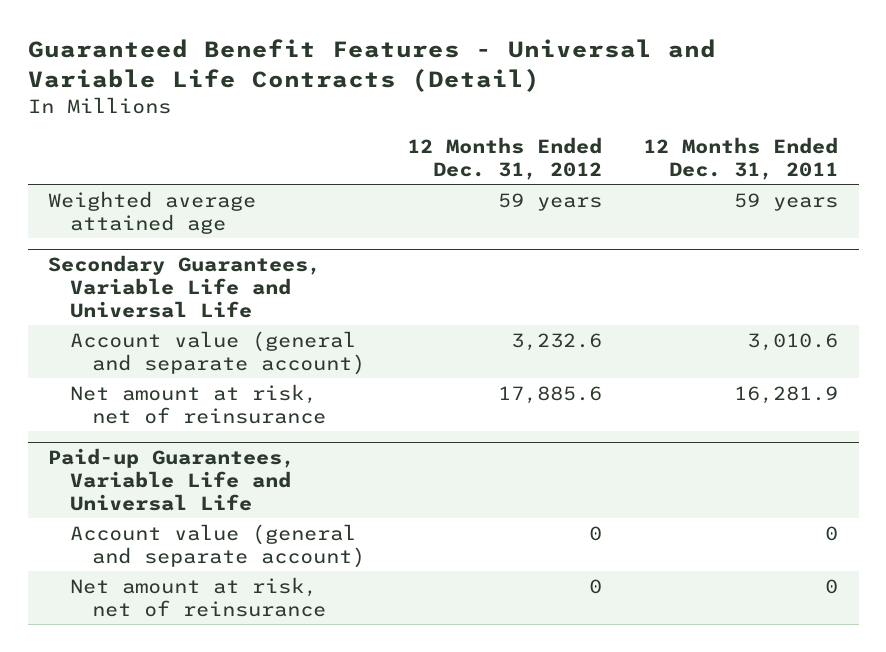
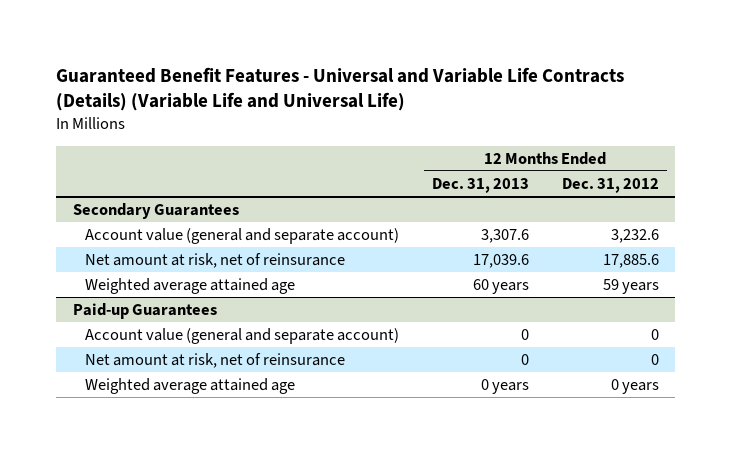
[27,39,716,92] Guaranteed Benefit Features - Universal and Variable Life Contracts (Detail) -> [56,66,625,112] Guaranteed Benefit Features - Universal and Variable Life Contracts (Details) (Variable Life and Universal Life)
[643,137,839,181] 12 Months Ended Dec. 31, 2011 -> none
none -> [431,177,529,193] Dec. 31, 2013
[48,190,257,234] Weighted average attained age -> none
[48,255,322,319] Secondary Guarantees, Variable Life and Universal Life -> none
none -> [72,203,239,220] Secondary Guarantees
[48,448,296,512] Paid-up Guarantees, Variable Life and Universal Life -> none
none -> [85,278,296,295] Weighted average attained age
none -> [72,303,217,320] Paid-up Guarantees
none -> [85,378,296,395] Weighted average attained age

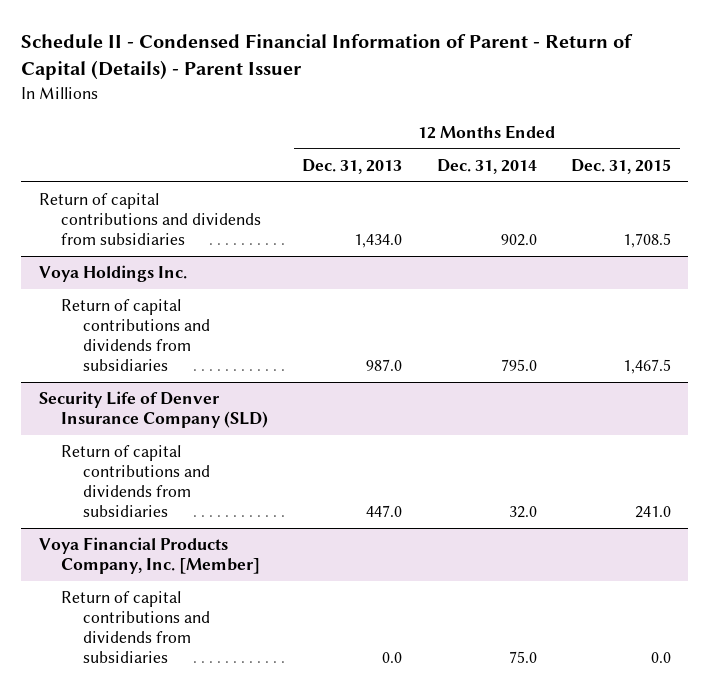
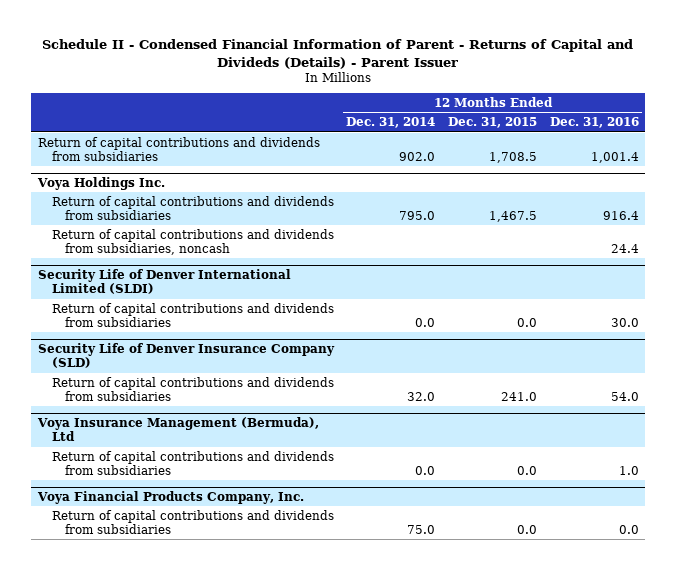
[21,34,634,81] Schedule II - Condensed Financial Information of Parent - Return of Capital (Details) - Parent Issuer -> [42,39,634,69] Schedule II - Condensed Financial Information of Parent - Returns of Capital and Divideds (Details) - Parent Issuer
[302,159,403,175] Dec. 31, 2013 -> none
none -> [549,117,639,129] Dec. 31, 2016
none -> [51,228,334,255] Return of capital contributions and dividends from subsidiaries, noncash
none -> [37,268,291,295] Security Life of Denver International Limited (SLDI)
none -> [51,302,334,327] Return of capital contributions and dividends from subsidiaries
[38,537,261,575] Voya Financial Products Company, Inc. [Member] -> [36,416,319,442] Voya Insurance Management (Bermuda), Ltd
none -> [51,450,334,475] Return of capital contributions and dividends from subsidiaries
none -> [36,490,304,504] Voya Financial Products Company, Inc.

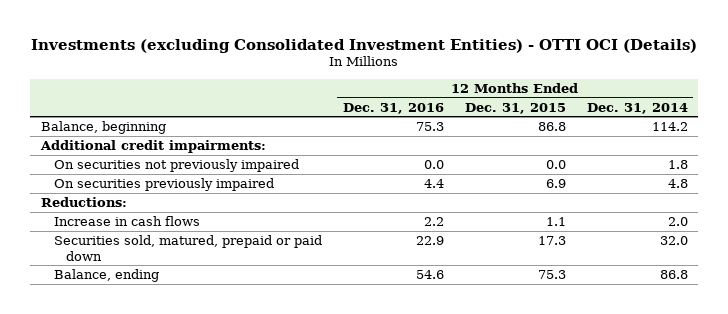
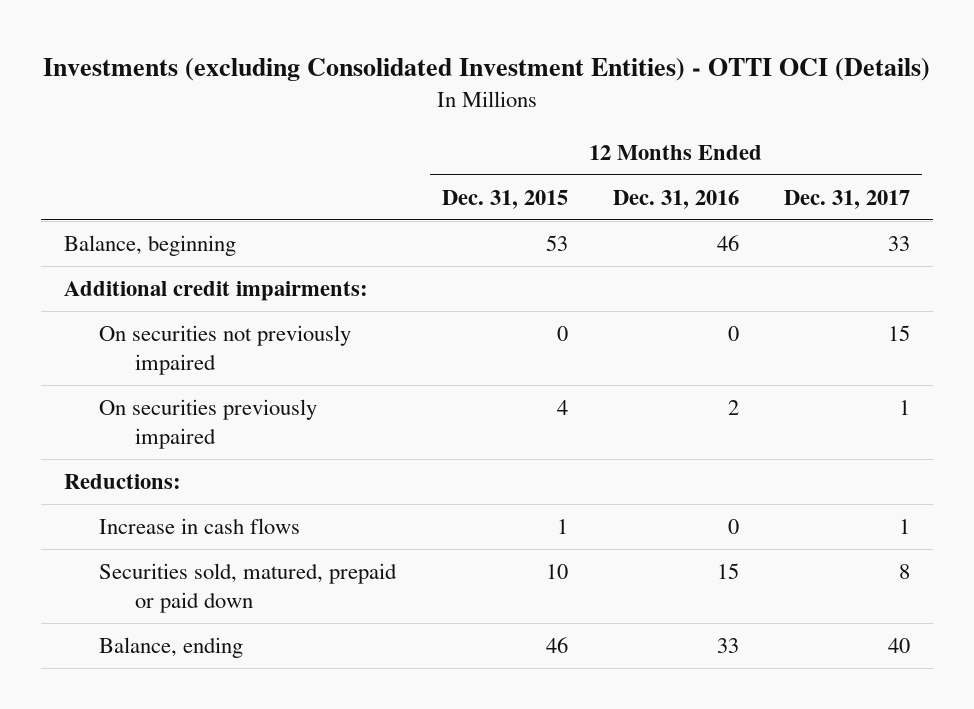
[586,102,688,114] Dec. 31, 2014 -> none
none -> [784,189,911,209] Dec. 31, 2017
[415,121,444,131] 75.3 -> [716,235,739,252] 46
[537,121,566,131] 86.8 -> [545,235,568,252] 53
[423,159,444,169] 0.0 -> [727,326,739,342] 0
[545,159,566,169] 0.0 -> [556,326,568,342] 0
[423,178,444,188] 4.4 -> [727,400,739,416] 2
[545,178,566,188] 6.9 -> [556,400,568,416] 4
[423,216,444,226] 2.2 -> [727,519,739,535] 0
[545,216,566,226] 1.1 -> [556,519,568,535] 1
[415,235,444,245] 22.9 -> [716,563,739,580] 15
[537,235,566,245] 17.3 -> [545,564,568,580] 10
[415,269,444,279] 54.6 -> [716,638,739,654] 33
[537,269,566,279] 75.3 -> [545,637,568,654] 46

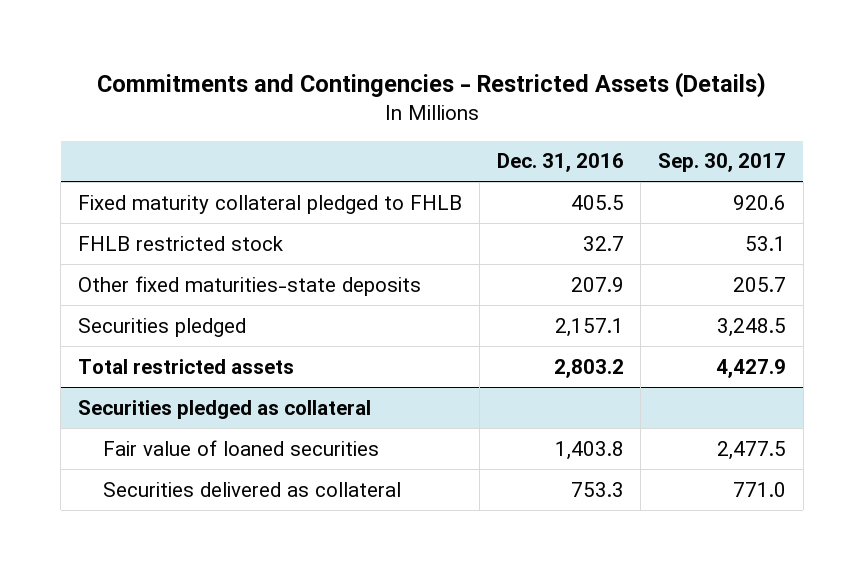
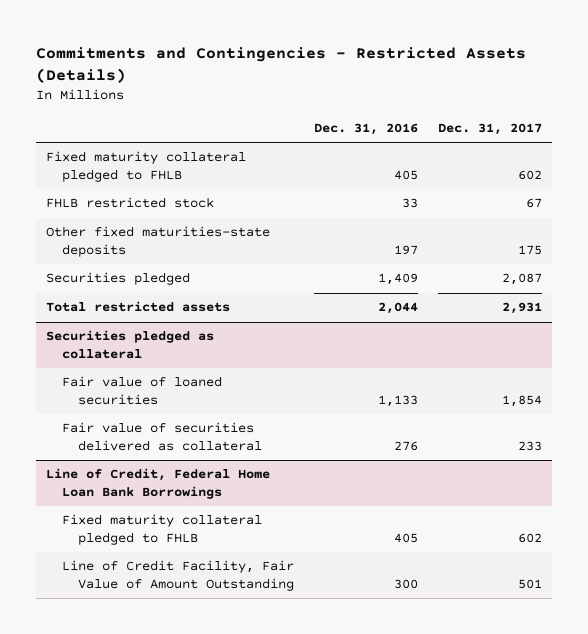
[658,153,787,173] Sep. 30, 2017 -> none
none -> [437,123,542,136] Dec. 31, 2017
[570,194,624,210] 405.5 -> [393,170,418,181] 405
[582,235,624,251] 32.7 -> [401,198,418,209] 33
[570,276,624,292] 207.9 -> [393,245,418,256] 197
[554,317,624,337] 2,157.1 -> [377,273,418,286] 1,409
[553,358,624,378] 2,803.2 -> [377,302,418,315] 2,044
[554,440,624,460] 1,403.8 -> [377,395,418,408] 1,133
[103,481,402,497] Securities delivered as collateral -> [61,422,262,452] Fair value of securities delivered as collateral
[570,481,624,497] 753.3 -> [393,441,418,452] 276
none -> [45,468,270,500] Line of Credit, Federal Home Loan Bank Borrowings
none -> [61,514,262,546] Fixed maturity collateral pledged to FHLB
none -> [61,560,294,592] Line of Credit Facility, Fair Value of Amount Outstanding

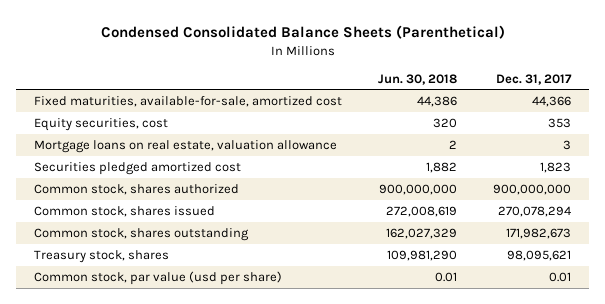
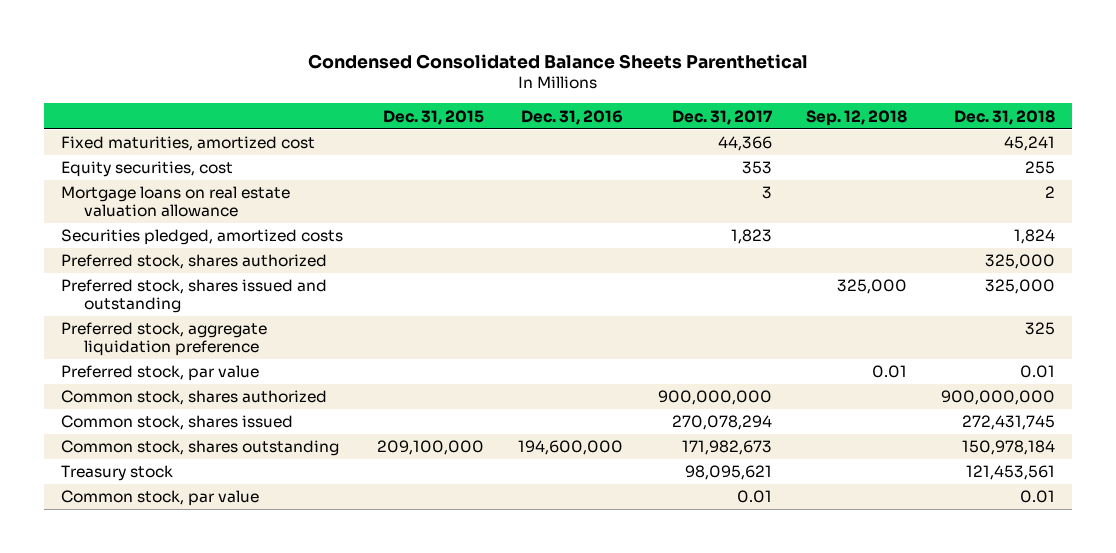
[100,24,505,39] Condensed Consolidated Balance Sheets (Parenthetical) -> [307,53,808,69] Condensed Consolidated Balance Sheets Parenthetical
[378,73,458,85] Jun. 30, 2018 -> none
none -> [383,109,485,125] Dec. 31, 2015
none -> [521,109,624,125] Dec. 31, 2016
none -> [805,109,907,126] Sep. 12, 2018
none -> [953,109,1055,125] Dec. 31, 2018
[34,95,343,107] Fixed maturities, available-for-sale, amortized cost -> [60,136,315,152] Fixed maturities, amortized cost
[34,139,338,153] Mortgage loans on real estate, valuation allowance -> [60,186,290,218] Mortgage loans on real estate valuation allowance
[34,161,242,175] Securities pledged amortized cost -> [60,229,343,246] Securities pledged, amortized costs
none -> [60,254,327,270] Preferred stock, shares authorized
none -> [60,279,327,314] Preferred stock, shares issued and outstanding
none -> [60,322,267,357] Preferred stock, aggregate liquidation preference
none -> [60,365,259,382] Preferred stock, par value
[34,249,170,263] Treasury stock, shares -> [60,465,173,482] Treasury stock
[34,270,283,285] Common stock, par value (usd per share) -> [60,490,259,507] Common stock, par value

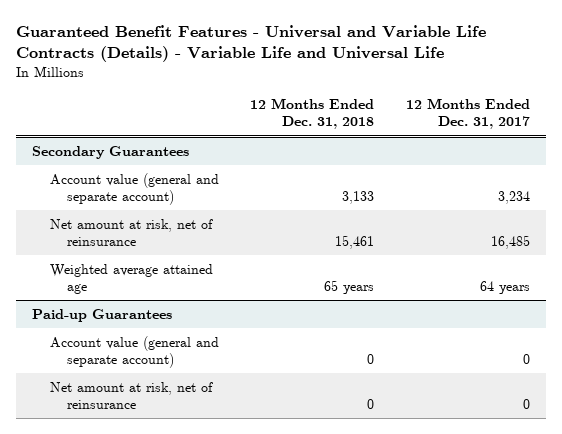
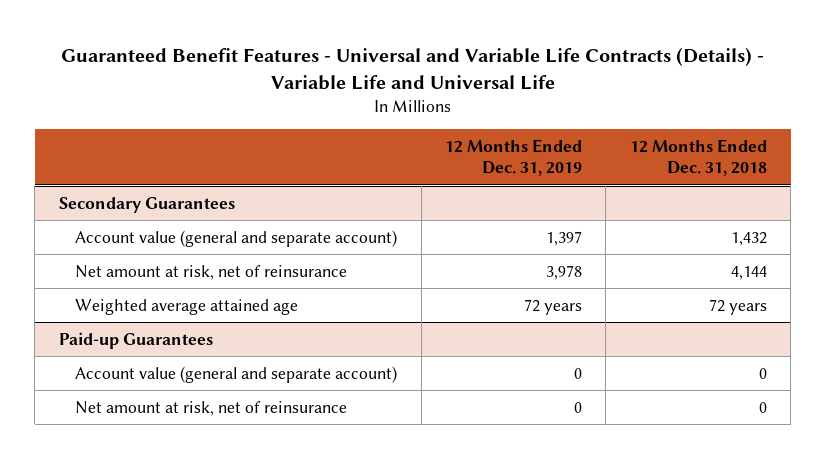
[406,98,531,130] 12 Months Ended Dec. 31, 2017 -> none
none -> [445,138,583,177] 12 Months Ended Dec. 31, 2019
[342,190,375,204] 3,133 -> [730,231,767,246] 1,432
[335,234,375,249] 15,461 -> [730,265,767,280] 4,144
[324,279,375,294] 65 years -> [708,298,767,315] 72 years

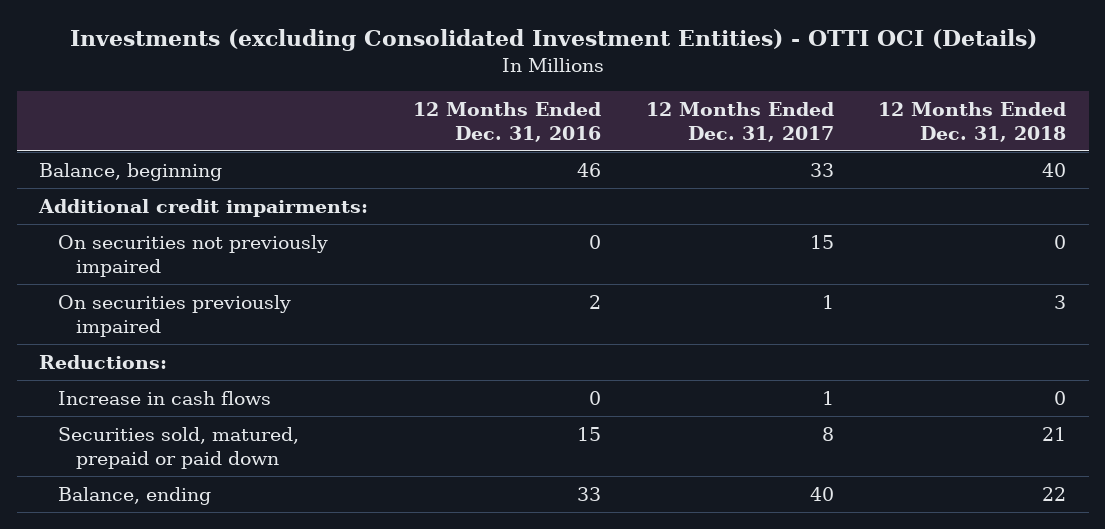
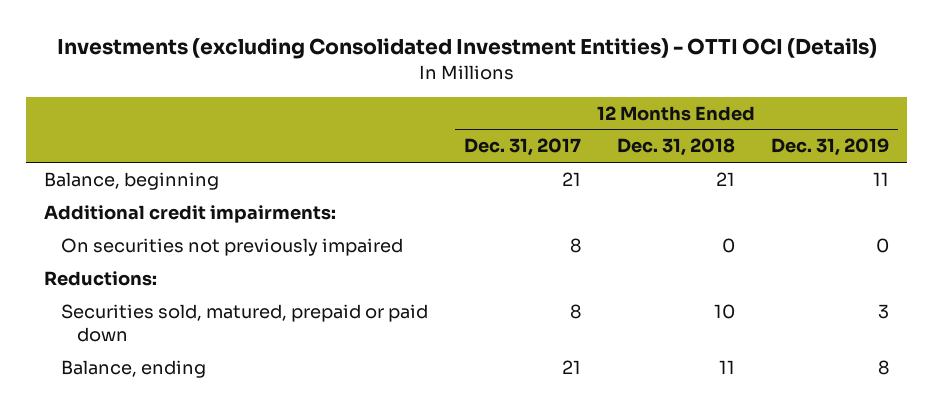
[412,102,601,142] 12 Months Ended Dec. 31, 2016 -> none
none -> [770,138,889,157] Dec. 31, 2019
[809,162,834,177] 33 -> [561,172,581,187] 21
[1042,162,1067,177] 40 -> [715,172,735,187] 21
[57,294,291,337] On securities previously impaired -> none
[809,234,834,249] 15 -> [569,238,581,254] 8
[57,390,271,405] Increase in cash flows -> none
[1042,426,1067,441] 21 -> [713,304,735,320] 10
[809,486,834,501] 40 -> [561,360,581,375] 21
[1042,486,1067,501] 22 -> [718,360,735,375] 11

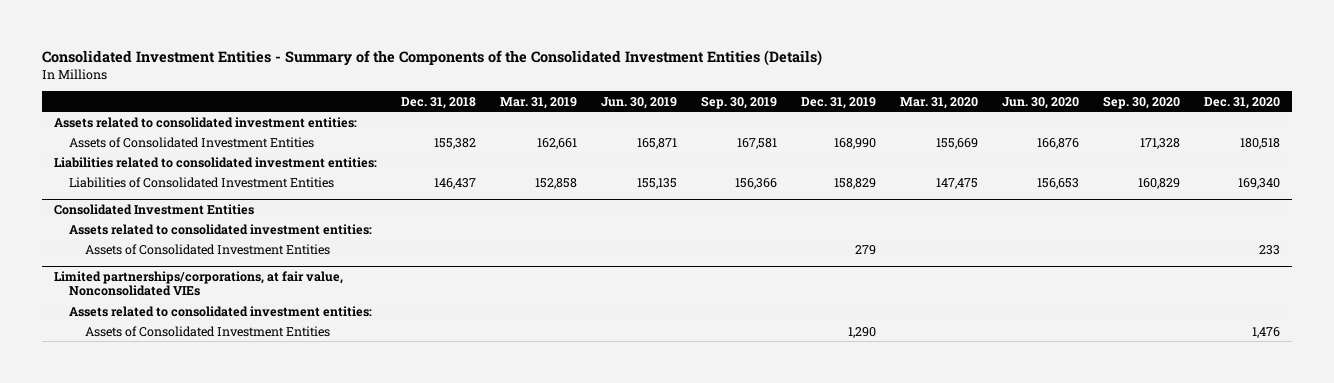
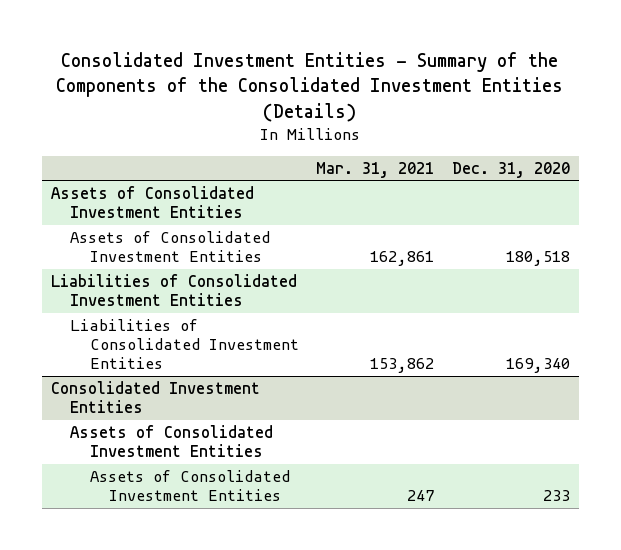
[400,96,476,109] Dec. 31, 2018 -> none
[499,96,577,109] Mar. 31, 2019 -> none
[600,96,677,109] Jun. 30, 2019 -> none
[700,95,777,109] Sep. 30, 2019 -> none
[800,96,876,109] Dec. 31, 2019 -> none
[899,96,978,109] Mar. 31, 2020 -> none
[1001,96,1079,109] Jun. 30, 2020 -> none
[1102,95,1180,109] Sep. 30, 2020 -> none
none -> [316,161,435,178] Mar. 31, 2021
[53,116,357,128] Assets related to consolidated investment entities: -> [50,185,254,218] Assets of Consolidated Investment Entities
[53,156,377,168] Liabilities related to consolidated investment entities: -> [50,273,297,306] Liabilities of Consolidated Investment Entities
[69,223,373,235] Assets related to consolidated investment entities: -> [70,424,274,457] Assets of Consolidated Investment Entities
[53,270,343,297] Limited partnerships/corporations, at fair value, Nonconsolidated VIEs -> none
[69,305,373,317] Assets related to consolidated investment entities: -> none
[84,325,330,337] Assets of Consolidated Investment Entities -> none

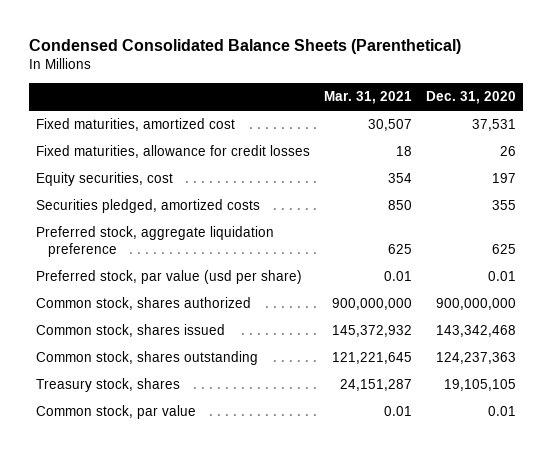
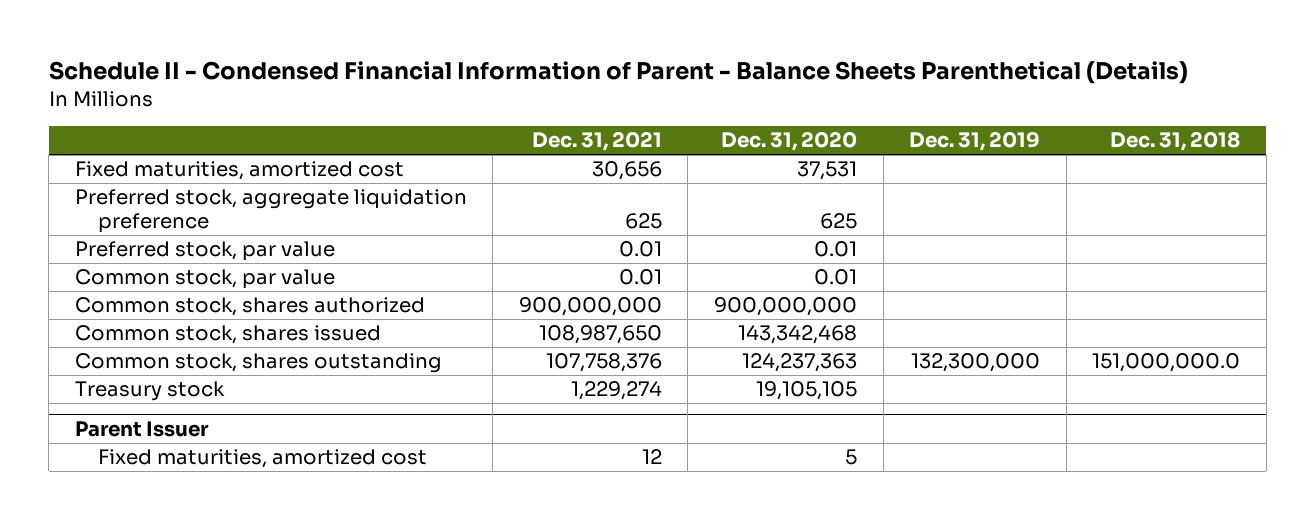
[29,38,462,54] Condensed Consolidated Balance Sheets (Parenthetical) -> [48,61,1188,85] Schedule II - Condensed Financial Information of Parent - Balance Sheets Parenthetical (Details)
[324,91,413,105] Mar. 31, 2021 -> none
none -> [531,131,662,152] Dec. 31, 2021
none -> [909,131,1041,152] Dec. 31, 2019
none -> [1110,131,1241,152] Dec. 31, 2018
[36,145,311,159] Fixed maturities, allowance for credit losses -> none
[36,172,174,187] Equity securities, cost -> none
[36,199,261,214] Securities pledged, amortized costs -> none
[36,270,303,285] Preferred stock, par value (usd per share) -> [74,241,335,262] Preferred stock, par value
[36,405,197,420] Common stock, par value -> [74,269,335,290] Common stock, par value
[36,378,181,393] Treasury stock, shares -> [74,381,225,402] Treasury stock
none -> [74,421,209,438] Parent Issuer
none -> [98,449,428,469] Fixed maturities, amortized cost

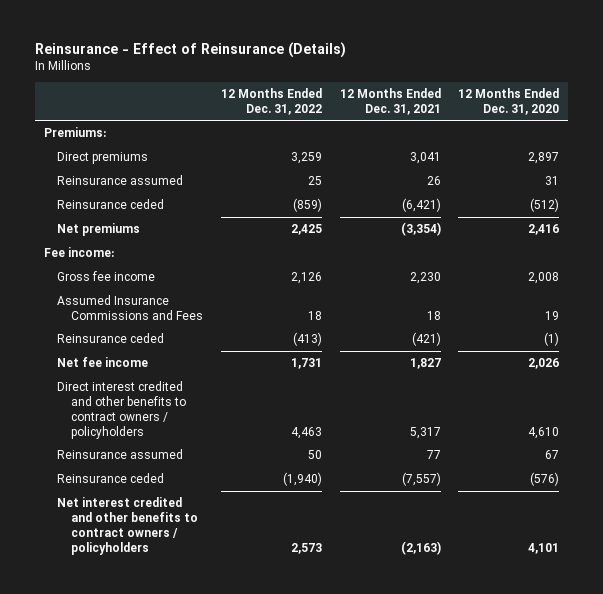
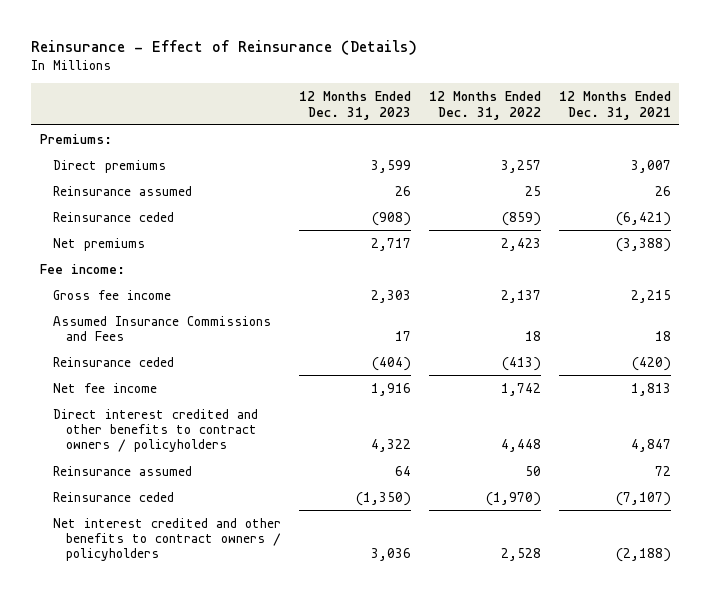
[458,88,560,116] 12 Months Ended Dec. 31, 2020 -> none
none -> [299,91,412,120] 12 Months Ended Dec. 31, 2023
[291,152,323,165] 3,259 -> [500,159,541,173] 3,257
[409,152,441,165] 3,041 -> [630,159,671,173] 3,007
[291,224,323,236] 2,425 -> [500,237,541,251] 2,423
[400,222,441,237] (3,354) -> [615,237,671,252] (3,388)
[291,272,323,285] 2,126 -> [500,289,541,303] 2,137
[409,272,441,285] 2,230 -> [630,289,671,303] 2,215
[411,332,441,347] (421) -> [631,356,671,371] (420)
[291,358,323,370] 1,731 -> [500,382,541,396] 1,742
[409,358,441,370] 1,827 -> [630,382,671,396] 1,813
[291,426,323,439] 4,463 -> [500,439,541,453] 4,448
[409,426,441,439] 5,317 -> [630,439,671,453] 4,847
[426,450,441,460] 77 -> [654,465,671,476] 72
[283,472,323,487] (1,940) -> [485,491,541,506] (1,970)
[401,472,441,487] (7,557) -> [615,491,671,506] (7,107)
[291,542,323,554] 2,573 -> [500,548,541,562] 2,528
[400,540,441,555] (2,163) -> [615,548,671,563] (2,188)

